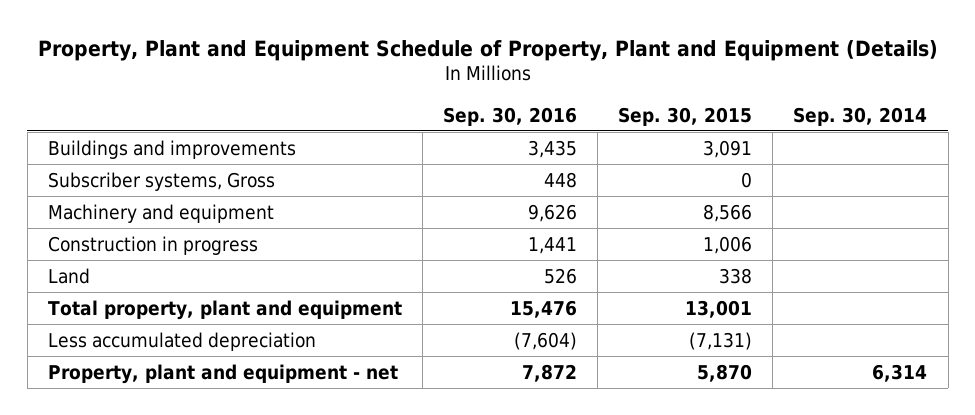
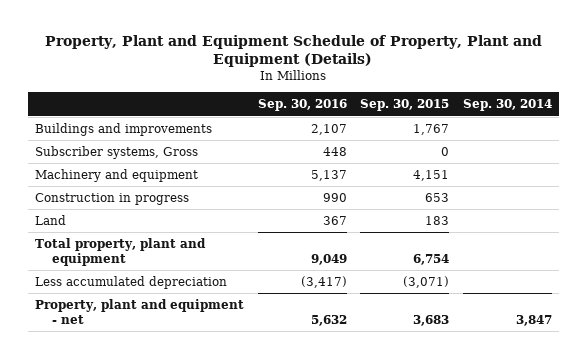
[527,139,577,158] 3,435 -> [310,124,347,136] 2,107
[703,139,753,158] 3,091 -> [413,124,450,136] 1,767
[527,203,577,222] 9,626 -> [310,170,347,182] 5,137
[703,203,753,222] 8,566 -> [413,170,450,182] 4,151
[527,236,577,254] 1,441 -> [322,193,347,203] 990
[703,235,753,254] 1,006 -> [425,193,450,203] 653
[543,267,577,284] 526 -> [322,216,347,226] 367
[719,267,753,284] 338 -> [425,216,450,226] 183
[509,299,577,318] 15,476 -> [310,254,347,266] 9,049
[685,299,753,318] 13,001 -> [413,254,450,266] 6,754
[513,331,577,350] (7,604) -> [300,276,347,289] (3,417)
[689,331,753,350] (7,131) -> [403,276,450,289] (3,071)
[521,363,577,382] 7,872 -> [310,315,347,327] 5,632
[697,363,753,382] 5,870 -> [413,315,450,327] 3,683
[872,363,928,382] 6,314 -> [516,315,553,327] 3,847

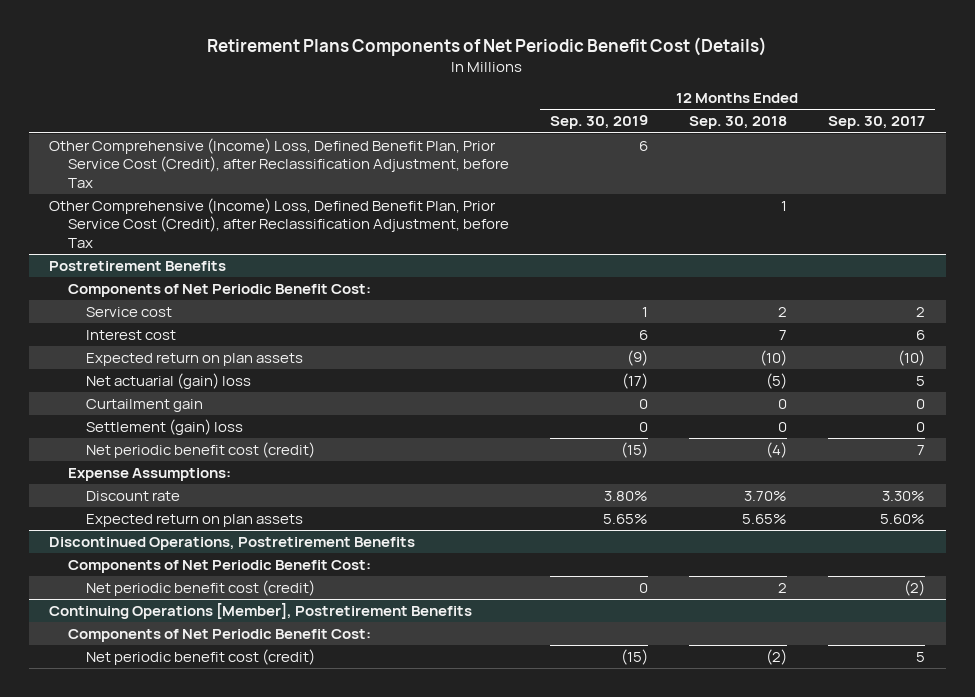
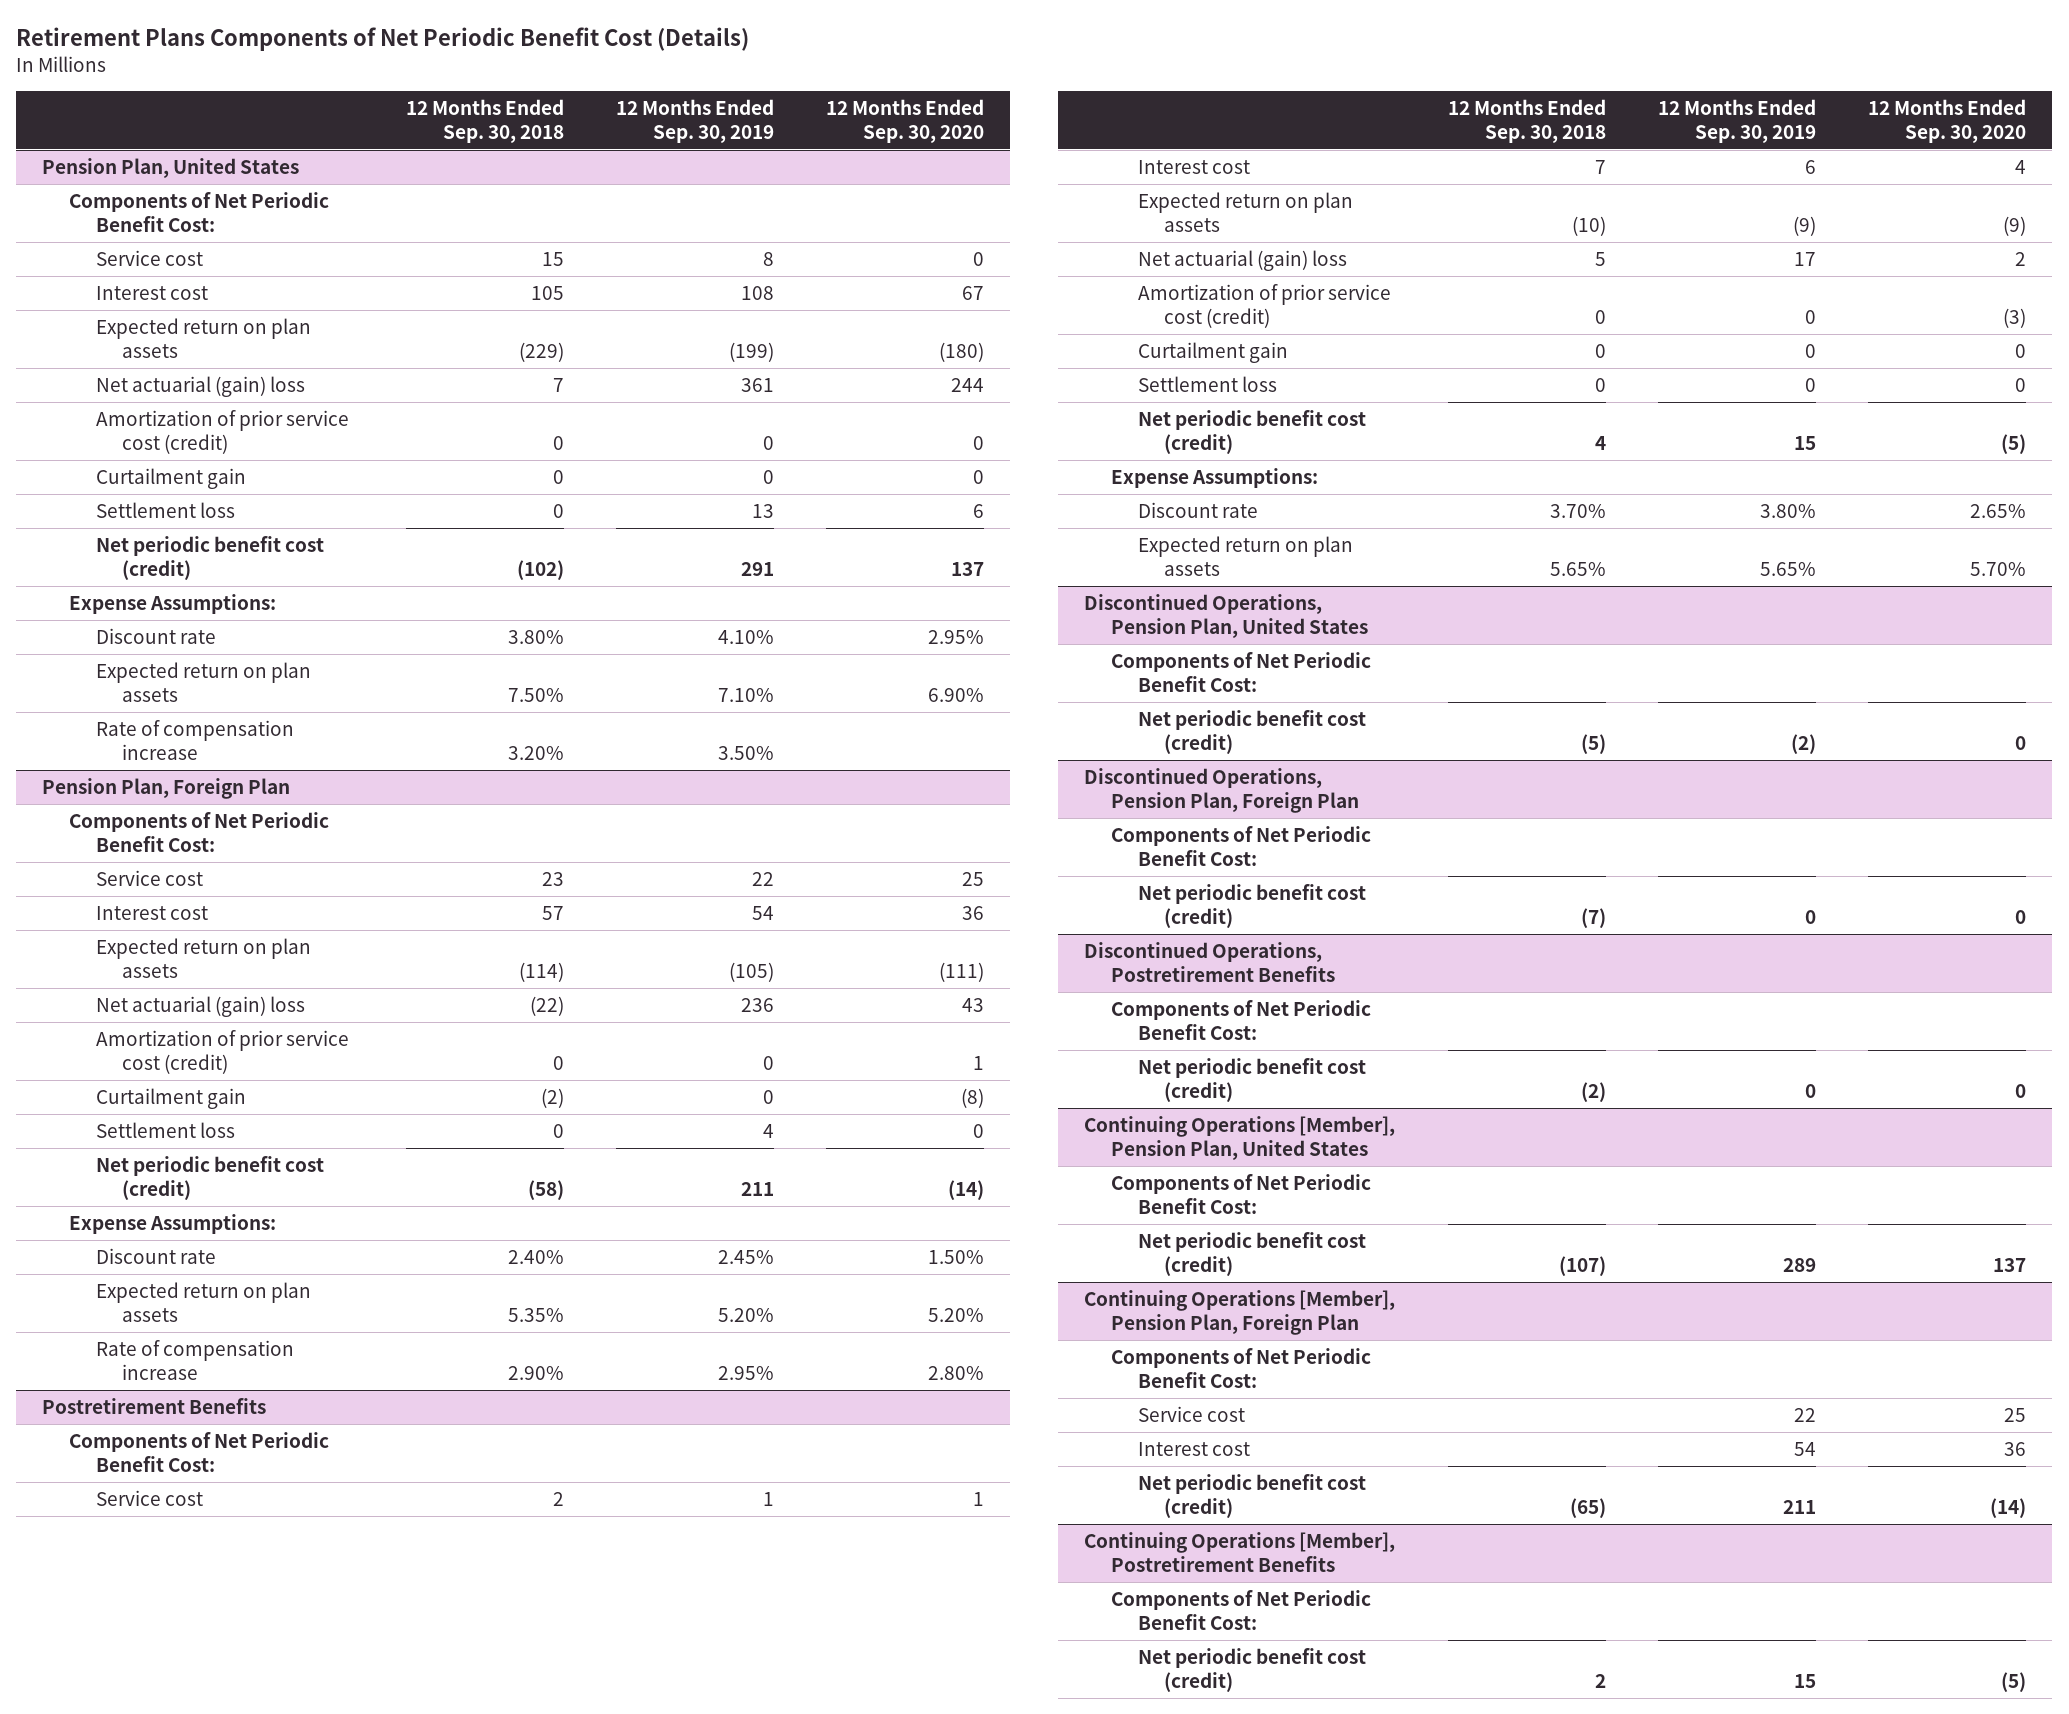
[828,116,926,130] Sep. 30, 2017 -> none
none -> [826,99,985,143] 12 Months Ended Sep. 30, 2020
[49,137,509,188] Other Comprehensive (Income) Loss, Defined Benefit Plan, Prior Service Cost (Credit), after Reclassification Adjustment, before Tax -> none
[49,197,509,248] Other Comprehensive (Income) Loss, Defined Benefit Plan, Prior Service Cost (Credit), after Reclassification Adjustment, before Tax -> none
none -> [42,157,300,178] Pension Plan, United States
none -> [69,191,330,232] Components of Net Periodic Benefit Cost:
none -> [95,249,203,266] Service cost
none -> [95,285,208,300] Interest cost
none -> [95,317,311,358] Expected return on plan assets
none -> [95,375,305,397] Net actuarial (gain) loss
none -> [95,409,349,454] Amortization of prior service cost (credit)
none -> [95,467,246,489] Curtailment gain
none -> [95,501,235,518] Settlement loss
none -> [95,535,324,580] Net periodic benefit cost (credit)
none -> [69,593,277,614] Expense Assumptions:
none -> [95,627,216,644] Discount rate
none -> [95,661,311,702] Expected return on plan assets
none -> [95,719,294,760] Rate of compensation increase
none -> [42,777,291,799] Pension Plan, Foreign Plan
none -> [69,811,330,852] Components of Net Periodic Benefit Cost:
none -> [95,869,203,886] Service cost
none -> [95,905,208,920] Interest cost
none -> [95,937,311,978] Expected return on plan assets
none -> [95,995,305,1017] Net actuarial (gain) loss
none -> [95,1029,349,1074] Amortization of prior service cost (credit)
none -> [95,1087,246,1109] Curtailment gain
none -> [95,1121,235,1138] Settlement loss
none -> [95,1155,324,1200] Net periodic benefit cost (credit)
none -> [69,1213,277,1234] Expense Assumptions:
none -> [95,1247,216,1264] Discount rate
none -> [95,1281,311,1322] Expected return on plan assets
none -> [95,1339,294,1380] Rate of compensation increase
[621,372,648,389] (17) -> [1794,251,1817,266] 17
[765,372,787,389] (5) -> [1594,251,1606,266] 5
none -> [1137,283,1391,328] Amortization of prior service cost (credit)
[86,418,244,435] Settlement (gain) loss -> [1137,375,1277,392] Settlement loss
[620,441,648,458] (15) -> [1794,435,1817,450] 15
[765,441,787,458] (4) -> [1594,435,1606,450] 4
none -> [1084,593,1369,638] Discontinued Operations, Pension Plan, United States
none -> [1111,651,1372,692] Components of Net Periodic Benefit Cost:
none -> [1137,709,1366,754] Net periodic benefit cost (credit)
none -> [1084,767,1360,813] Discontinued Operations, Pension Plan, Foreign Plan
none -> [1111,825,1372,866] Components of Net Periodic Benefit Cost:
none -> [1137,883,1366,928] Net periodic benefit cost (credit)
[777,582,787,593] 2 -> [1580,1081,1606,1102] (2)
none -> [1084,1115,1396,1160] Continuing Operations [Member], Pension Plan, United States
none -> [1111,1173,1372,1214] Components of Net Periodic Benefit Cost:
none -> [1137,1231,1366,1276] Net periodic benefit cost (credit)
none -> [1084,1289,1396,1335] Continuing Operations [Member], Pension Plan, Foreign Plan
none -> [1111,1347,1372,1388] Components of Net Periodic Benefit Cost:
none -> [1137,1405,1245,1422] Service cost
none -> [1137,1441,1250,1456] Interest cost
none -> [1137,1473,1366,1518] Net periodic benefit cost (credit)
[620,648,648,665] (15) -> [1794,1673,1817,1688] 15
[765,648,787,665] (2) -> [1594,1673,1606,1688] 2

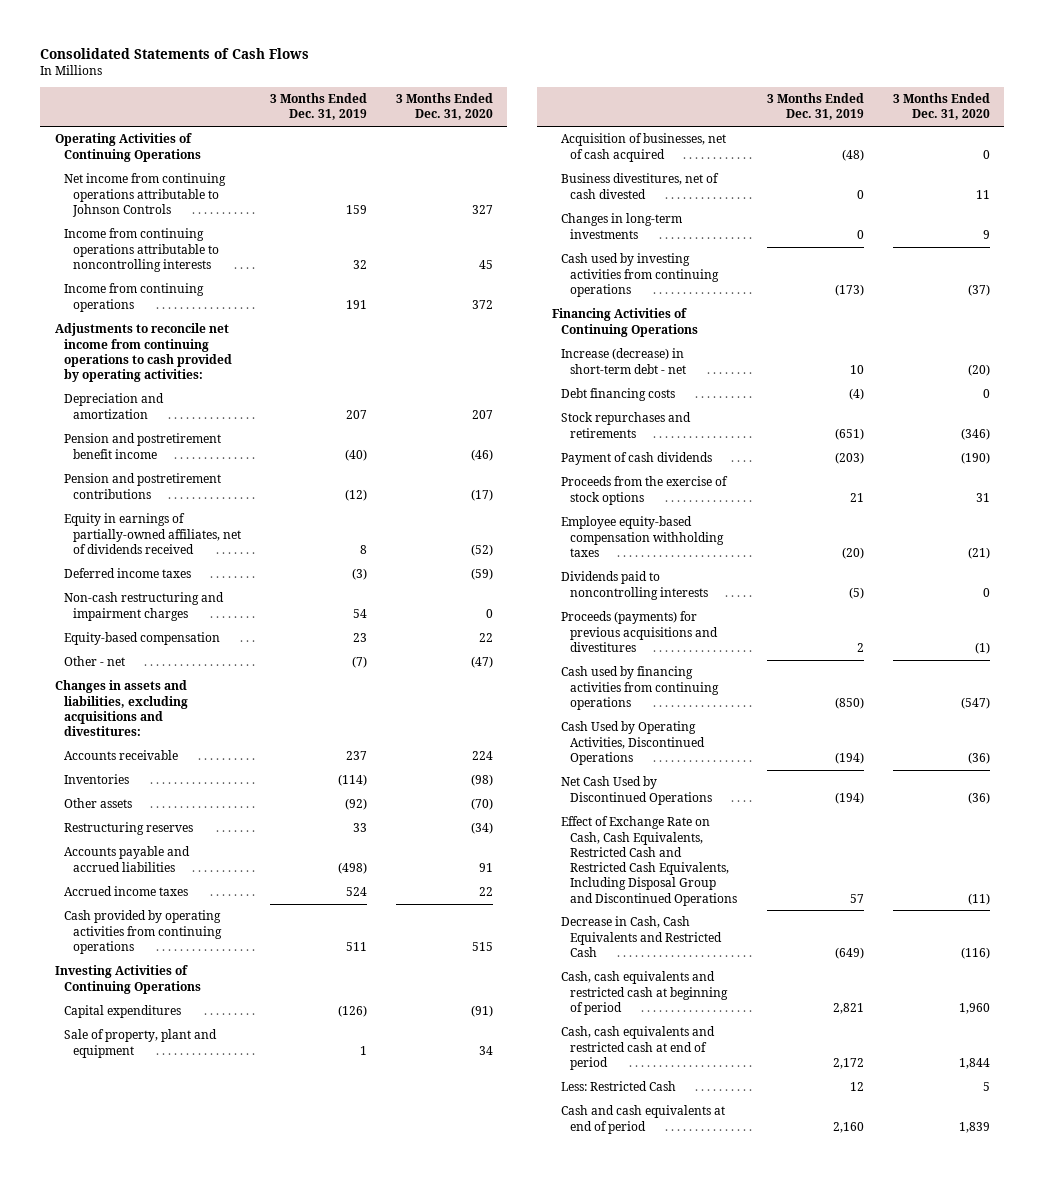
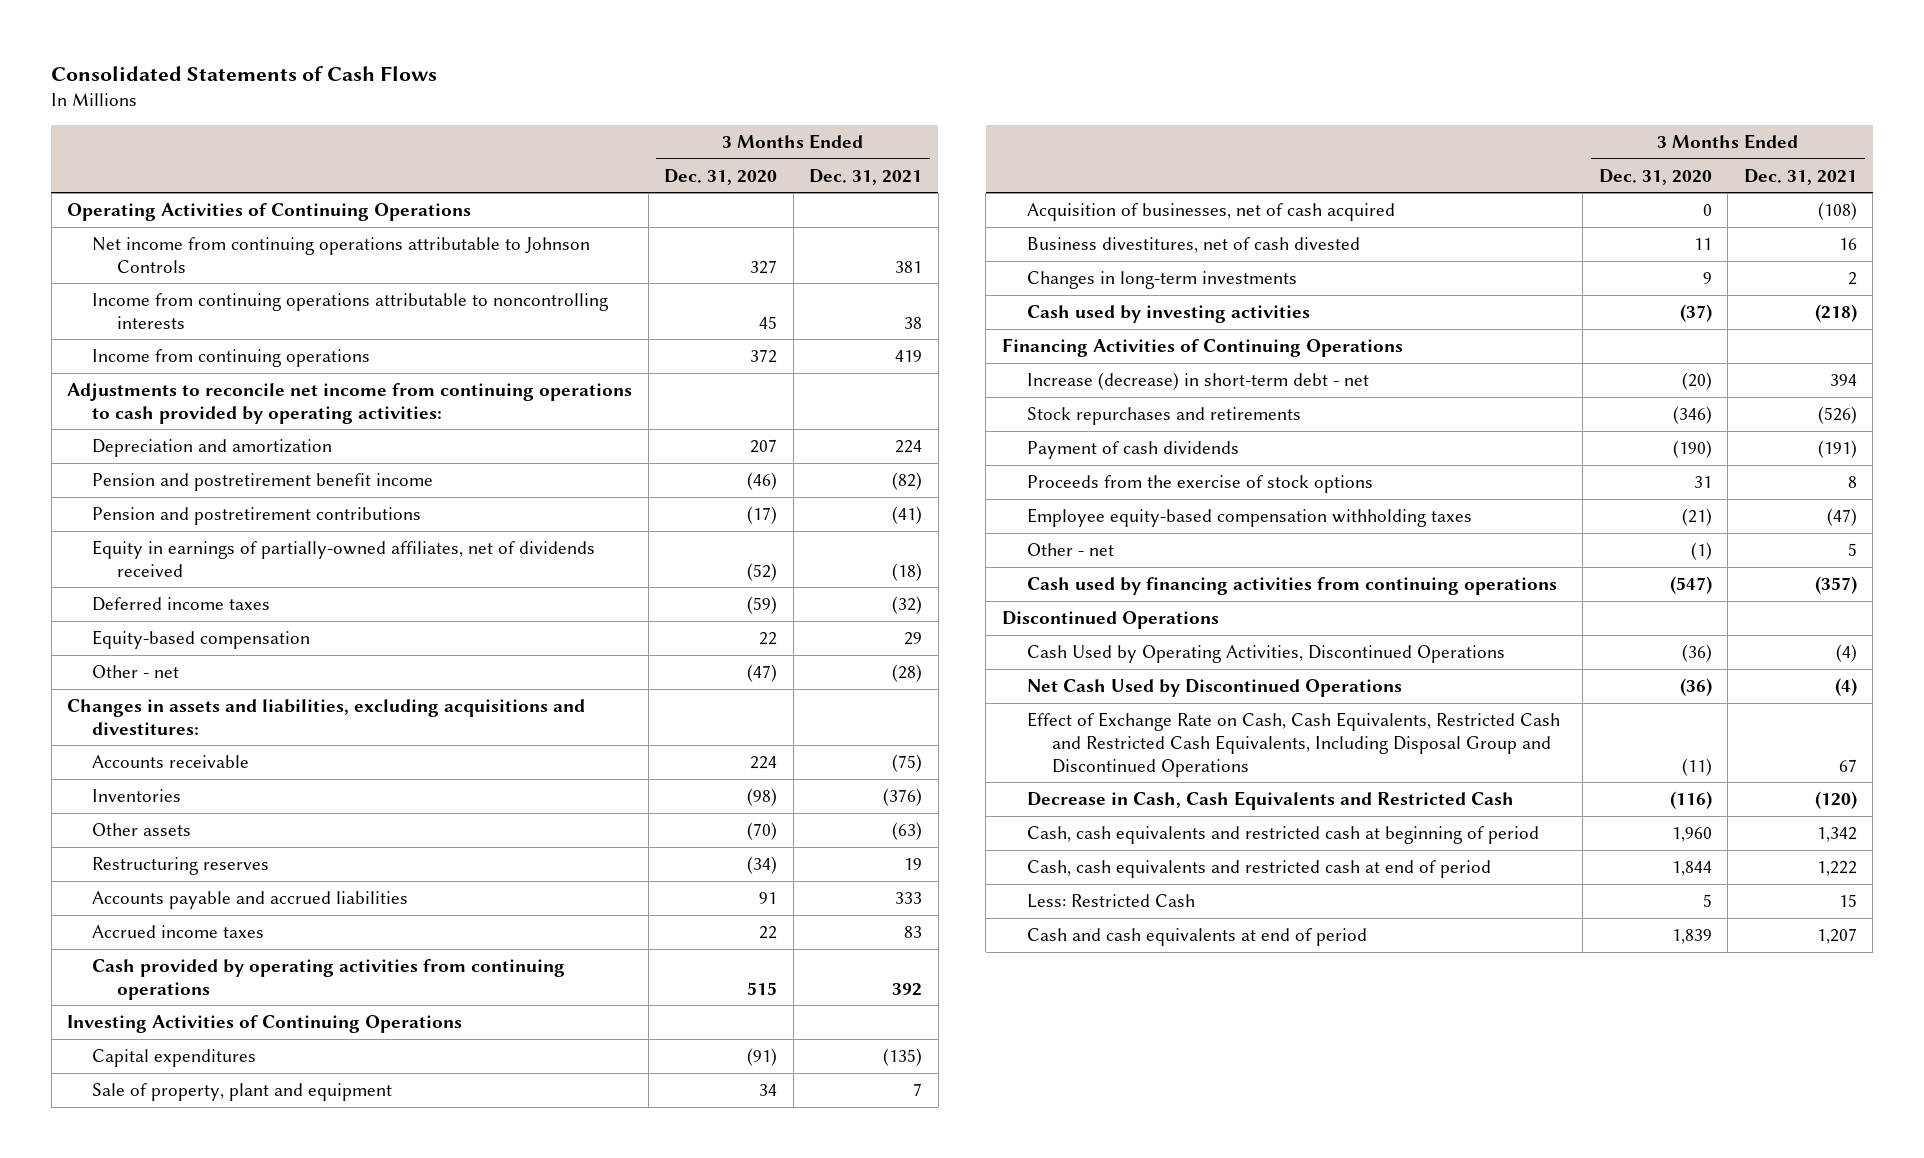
[269,93,367,121] 3 Months Ended Dec. 31, 2019 -> none
none -> [809,168,923,185] Dec. 31, 2021
[63,592,224,621] Non-cash restructuring and impairment charges -> none
[560,253,719,297] Cash used by investing activities from continuing operations -> [1026,304,1310,323] Cash used by investing activities
[560,388,675,402] Debt financing costs -> none
[560,571,708,600] Dividends paid to noncontrolling interests -> none
[560,611,718,652] Proceeds (payments) for previous acquisitions and divestitures -> none
none -> [1026,542,1114,556] Other - net
none -> [1001,610,1219,629] Discontinued Operations

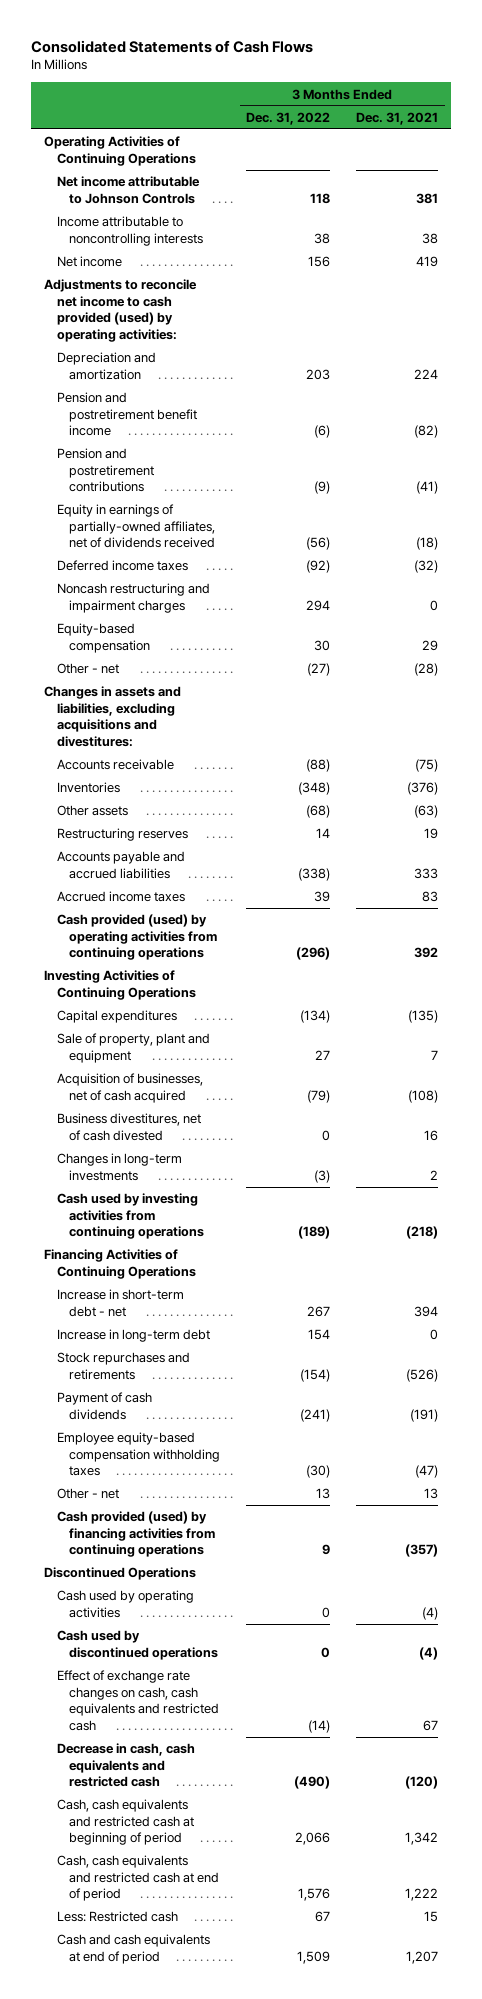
[664,168,778,185] Dec. 31, 2020 -> none
none -> [246,111,331,125] Dec. 31, 2022
[92,236,591,273] Net income from continuing operations attributable to Johnson Controls -> [56,176,200,204] Net income attributable to Johnson Controls
[92,292,609,329] Income from continuing operations attributable to noncontrolling interests -> [56,216,204,246] Income attributable to noncontrolling interests
[92,348,371,367] Income from continuing operations -> [56,256,122,268] Net income
[67,382,633,424] Adjustments to reconcile net income from continuing operations to cash provided by operating activities: -> [44,279,198,342] Adjustments to reconcile net income to cash provided (used) by operating activities:
none -> [56,583,210,613] Noncash restructuring and impairment charges
[92,958,566,1000] Cash provided by operating activities from continuing operations -> [56,914,218,961] Cash provided (used) by operating activities from continuing operations
[1026,304,1310,323] Cash used by investing activities -> [56,1193,205,1240] Cash used by investing activities from continuing operations
[1026,371,1369,390] Increase (decrease) in short-term debt - net -> [56,1289,184,1317] Increase in short-term debt - net
none -> [56,1329,210,1343] Increase in long-term debt
[1026,474,1373,493] Proceeds from the exercise of stock options -> none
[1847,542,1857,556] 5 -> [424,1488,439,1500] 13
[1026,576,1557,595] Cash used by financing activities from continuing operations -> [56,1511,216,1558] Cash provided (used) by financing activities from continuing operations
[1026,644,1505,663] Cash Used by Operating Activities, Discontinued Operations -> [56,1590,194,1618] Cash used by operating activities
[1026,678,1402,697] Net Cash Used by Discontinued Operations -> [56,1630,219,1660] Cash used by discontinued operations
[1026,711,1560,777] Effect of Exchange Rate on Cash, Cash Equivalents, Restricted Cash and Restricted Cash Equivalents, Including Disposal Group and Discontinued Operations -> [56,1670,220,1731] Effect of exchange rate changes on cash, cash equivalents and restricted cash
[1026,790,1514,810] Decrease in Cash, Cash Equivalents and Restricted Cash -> [56,1743,195,1788] Decrease in cash, cash equivalents and restricted cash
[1026,893,1195,908] Less: Restricted Cash -> [56,1911,178,1923] Less: Restricted cash

